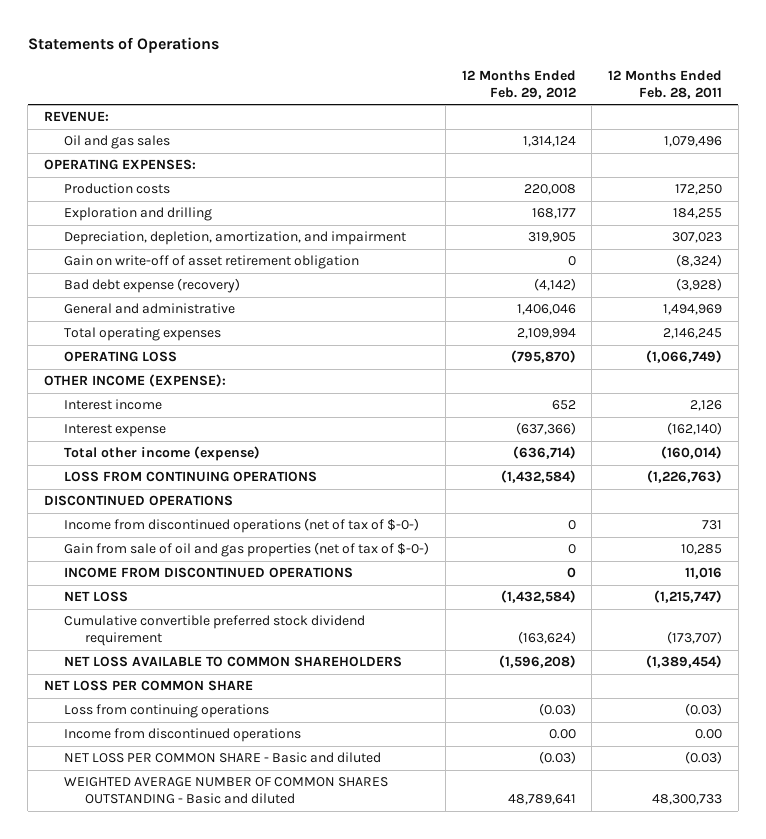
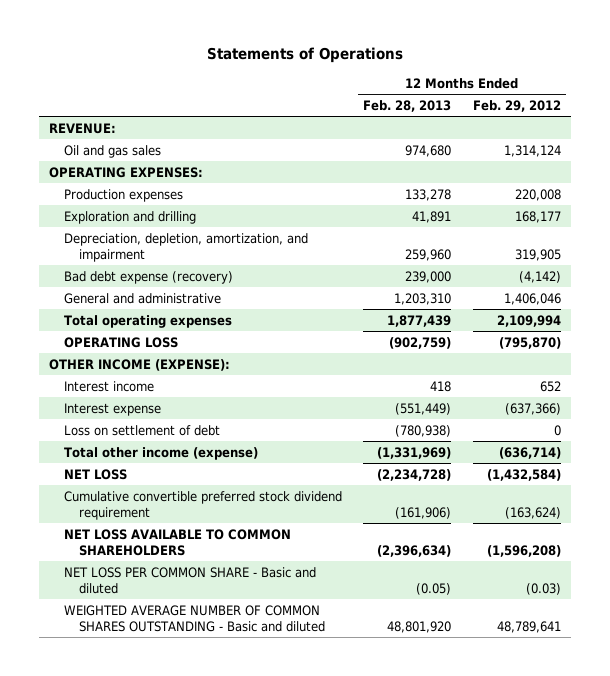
[608,69,723,99] 12 Months Ended Feb. 28, 2011 -> none
none -> [363,99,452,112] Feb. 28, 2013
[64,183,171,195] Production costs -> [64,188,184,202] Production expenses
[64,255,360,270] Gain on write-off of asset retirement obligation -> none
none -> [64,424,221,436] Loss on settlement of debt
[64,471,318,483] LOSS FROM CONTINUING OPERATIONS -> none
[43,495,233,507] DISCONTINUED OPERATIONS -> none
[64,518,420,534] Income from discontinued operations (net of tax of $-0-) -> none
[64,542,430,558] Gain from sale of oil and gas properties (net of tax of $-0-) -> none
[64,567,354,579] INCOME FROM DISCONTINUED OPERATIONS -> none
[43,680,253,692] NET LOSS PER COMMON SHARE -> none
[64,704,270,719] Loss from continuing operations -> none
[64,728,302,743] Income from discontinued operations -> none

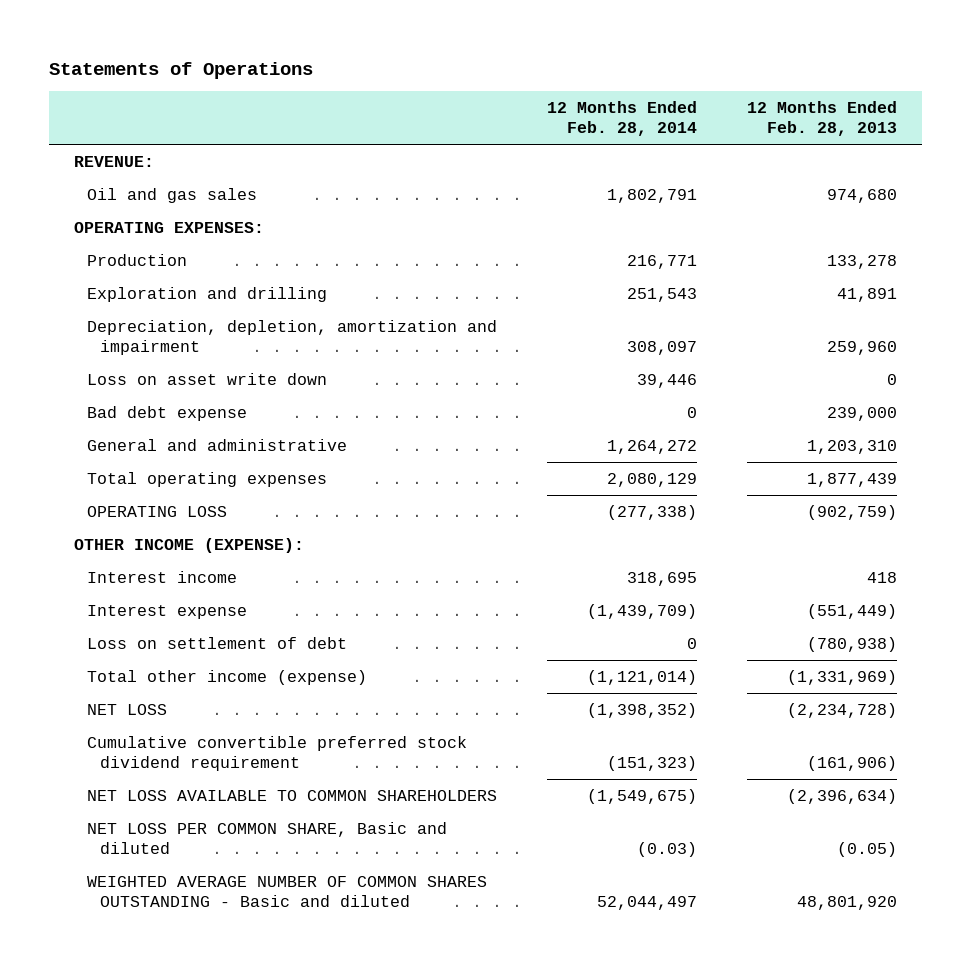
[472,99,561,112] Feb. 29, 2012 -> none
none -> [547,101,698,137] 12 Months Ended Feb. 28, 2014
[64,188,184,202] Production expenses -> [86,253,187,266] Production
[64,232,309,262] Depreciation, depletion, amortization, and impairment -> [86,319,497,355] Depreciation, depletion, amortization and impairment
none -> [86,372,327,385] Loss on asset write down
[64,270,234,284] Bad debt expense (recovery) -> [86,405,247,421] Bad debt expense
[64,566,317,594] NET LOSS PER COMMON SHARE - Basic and diluted -> [86,821,447,854] NET LOSS PER COMMON SHARE, Basic and diluted

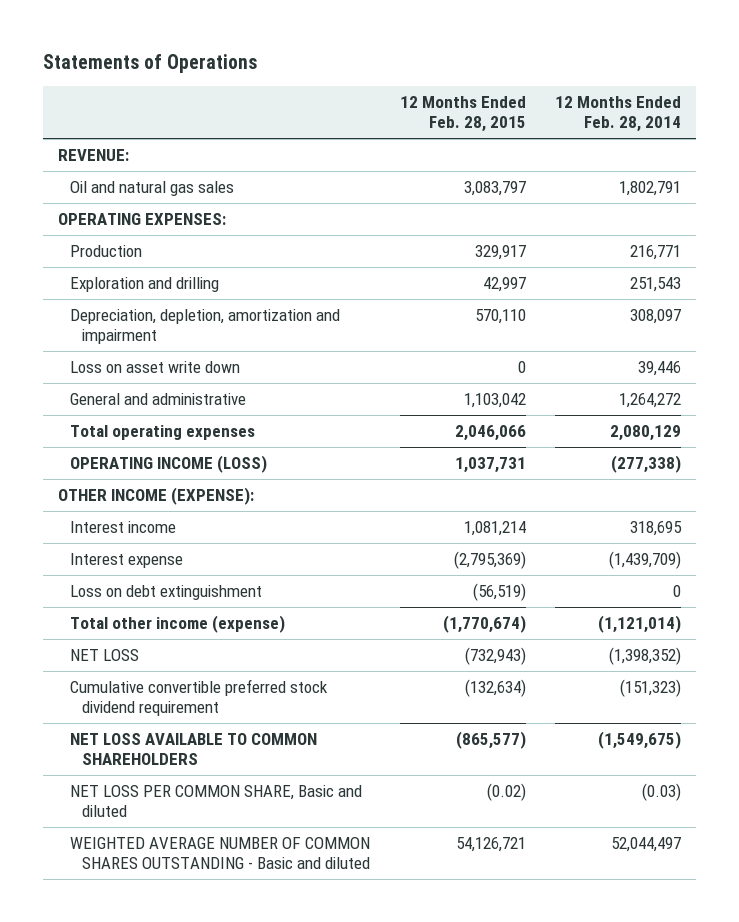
[747,101,898,137] 12 Months Ended Feb. 28, 2013 -> none
none -> [399,96,526,133] 12 Months Ended Feb. 28, 2015
[86,187,257,203] Oil and gas sales -> [69,181,234,197] Oil and natural gas sales
[86,405,247,421] Bad debt expense -> none
[86,505,227,517] OPERATING LOSS -> [69,455,267,474] OPERATING INCOME (LOSS)
[86,636,347,649] Loss on settlement of debt -> [69,585,262,601] Loss on debt extinguishment

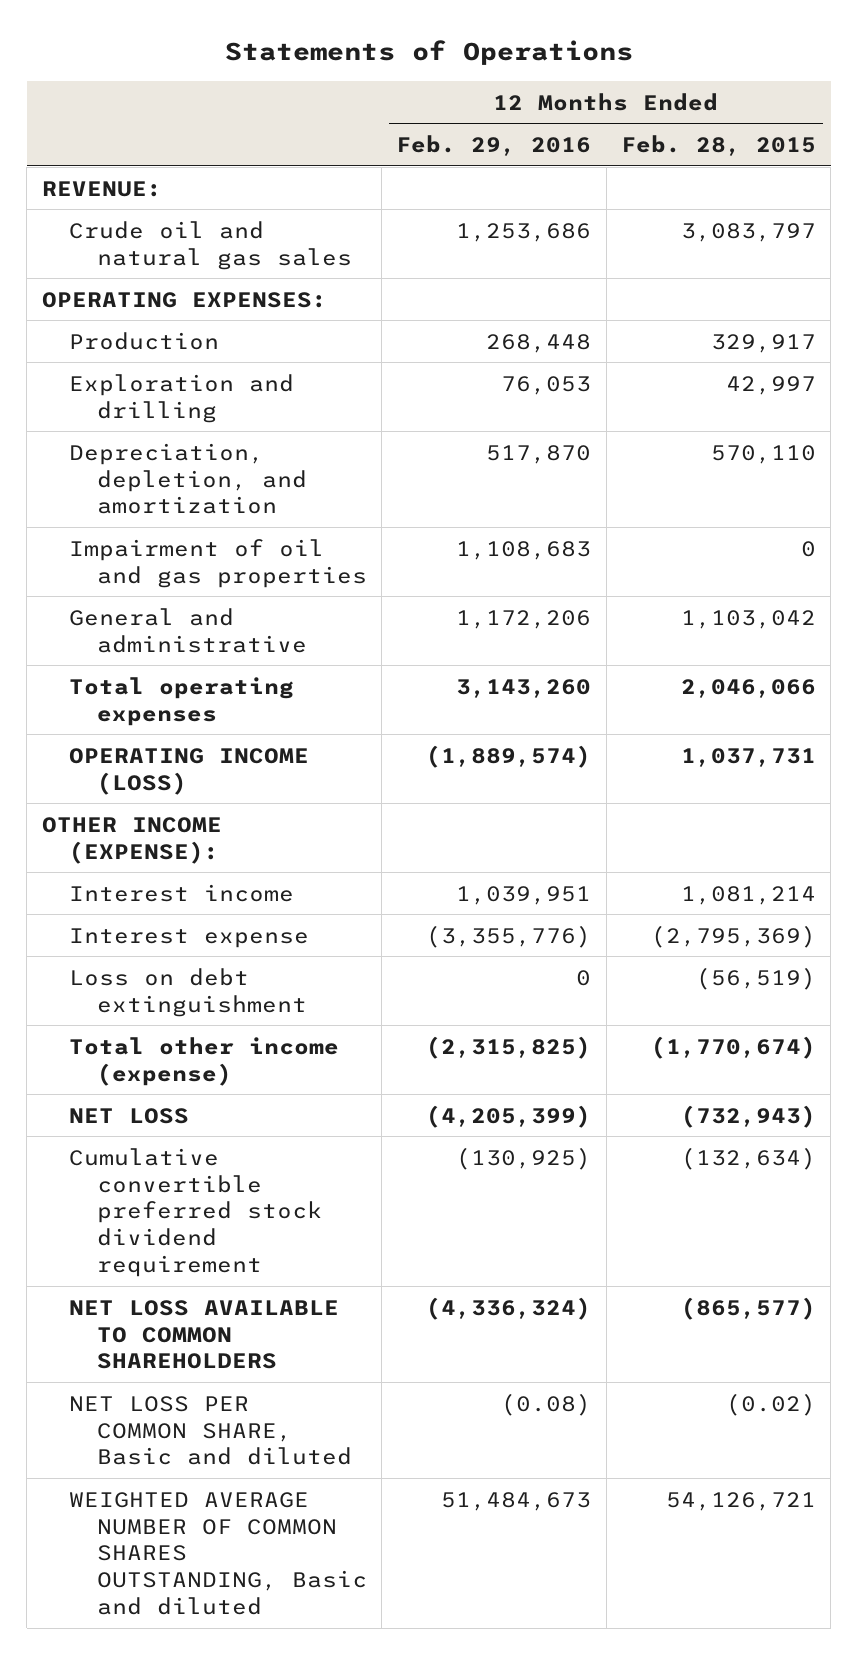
[555,96,682,133] 12 Months Ended Feb. 28, 2014 -> none
none -> [396,135,592,157] Feb. 29, 2016
[69,181,234,197] Oil and natural gas sales -> [69,220,352,270] Crude oil and natural gas sales
[69,361,240,374] Loss on asset write down -> none
[69,309,340,344] Depreciation, depletion, amortization and impairment -> [69,442,307,515] Depreciation, depletion, and amortization
none -> [69,538,367,588] Impairment of oil and gas properties
[69,837,370,869] WEIGHTED AVERAGE NUMBER OF COMMON SHARES OUTSTANDING - Basic and diluted -> [69,1491,367,1616] WEIGHTED AVERAGE NUMBER OF COMMON SHARES OUTSTANDING, Basic and diluted

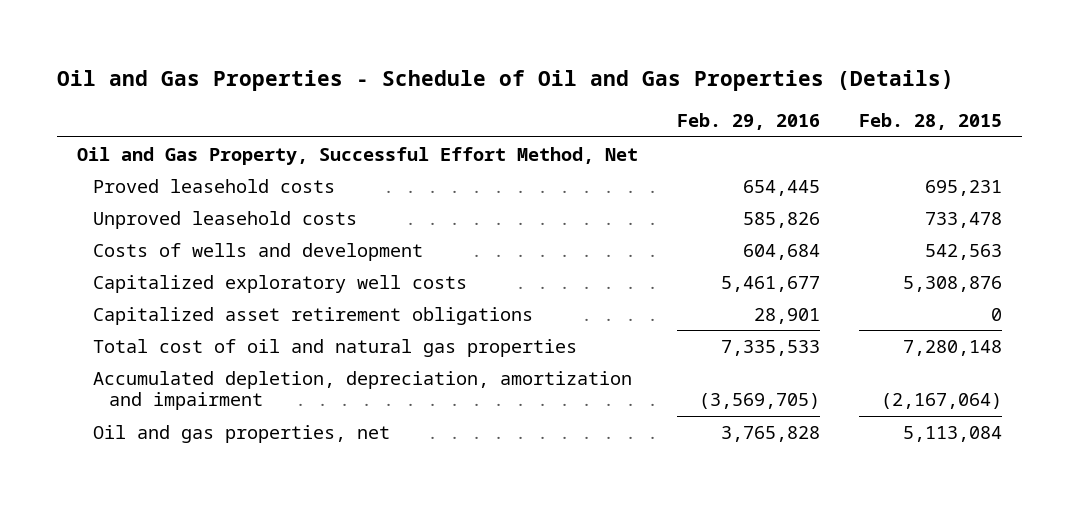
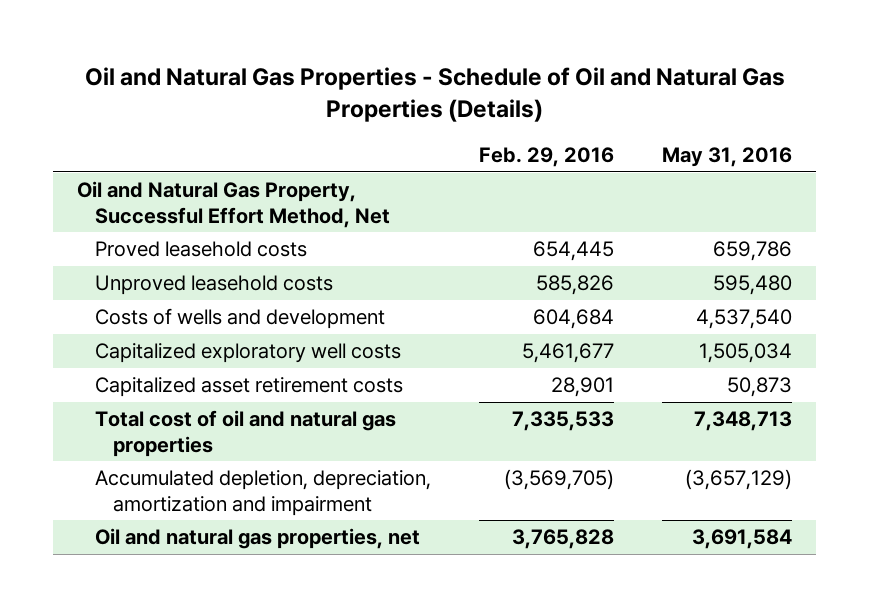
[57,70,955,92] Oil and Gas Properties - Schedule of Oil and Gas Properties (Details) -> [84,67,785,123] Oil and Natural Gas Properties - Schedule of Oil and Natural Gas Properties (Details)
[859,113,1003,131] Feb. 28, 2015 -> none
none -> [662,147,793,168] May 31, 2016
[77,146,639,165] Oil and Gas Property, Successful Effort Method, Net -> [77,181,391,228] Oil and Natural Gas Property, Successful Effort Method, Net
[92,306,533,325] Capitalized asset retirement obligations -> [95,377,404,398] Capitalized asset retirement costs
[92,424,390,443] Oil and gas properties, net -> [95,528,421,550] Oil and natural gas properties, net

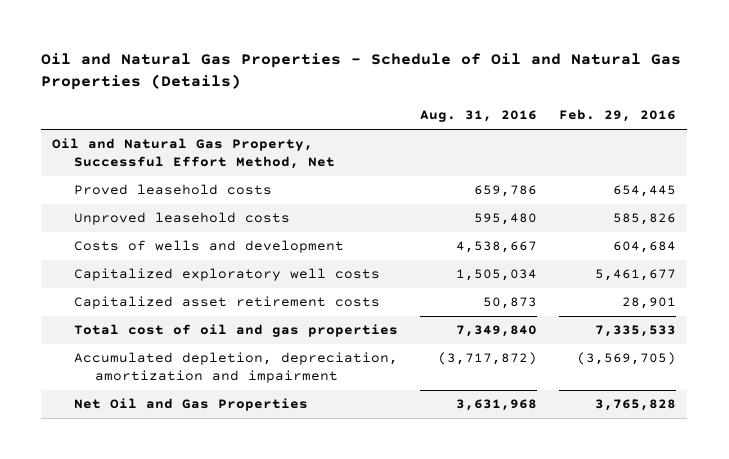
[662,147,793,168] May 31, 2016 -> none
none -> [419,110,537,123] Aug. 31, 2016
[95,410,397,457] Total cost of oil and natural gas properties -> [73,324,398,338] Total cost of oil and gas properties
[95,528,421,550] Oil and natural gas properties, net -> [73,398,308,412] Net Oil and Gas Properties

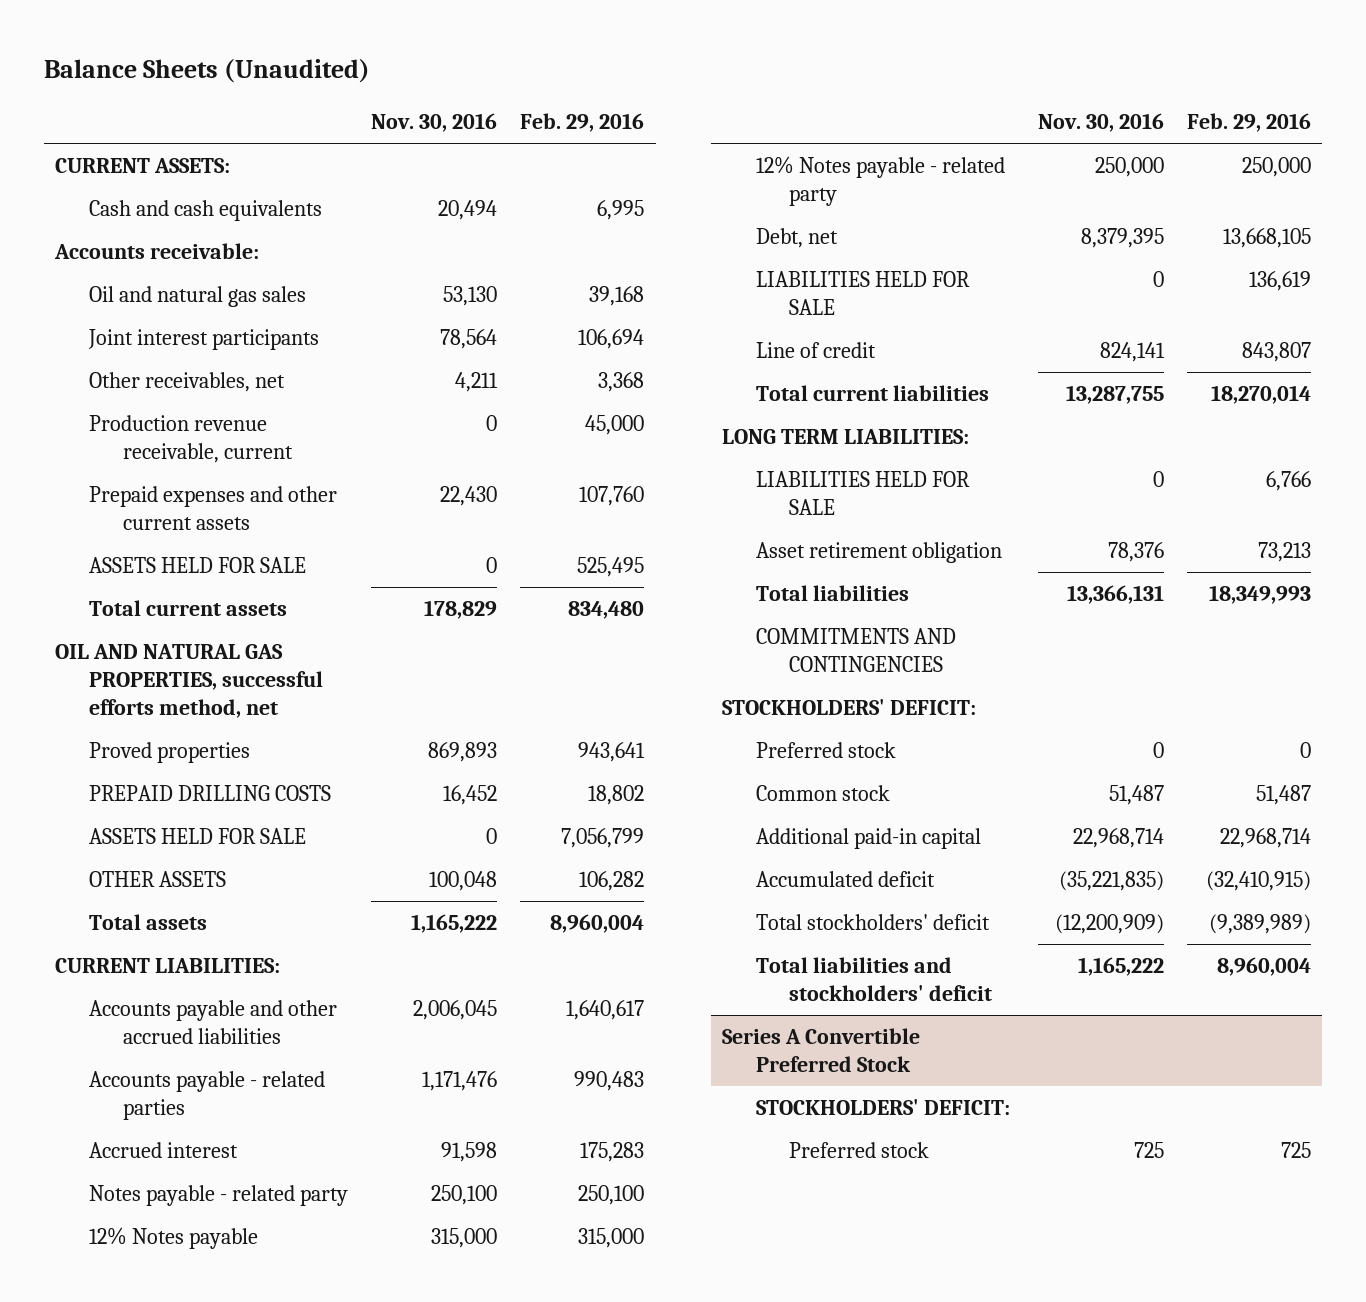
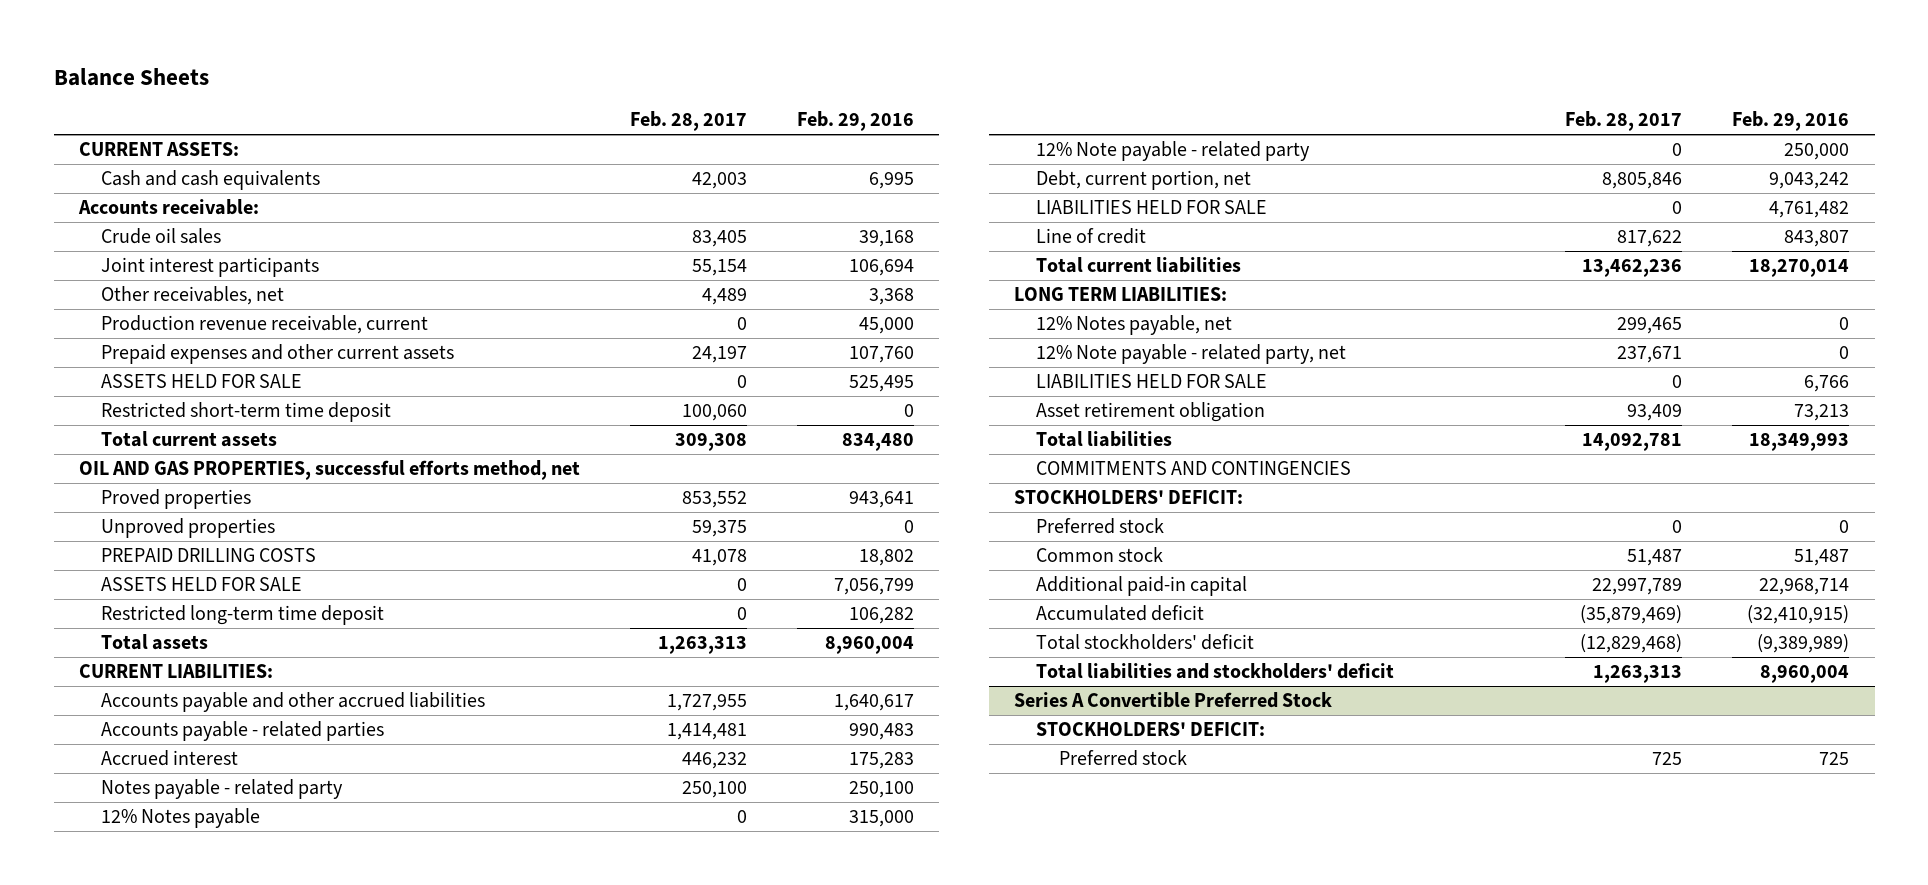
[43,59,370,84] Balance Sheets (Unaudited) -> [53,67,209,86] Balance Sheets
[371,113,498,133] Nov. 30, 2016 -> none
none -> [629,111,747,132] Feb. 28, 2017
[89,286,307,308] Oil and natural gas sales -> [100,228,221,245] Crude oil sales
none -> [100,402,391,423] Restricted short-term time deposit
[55,644,324,719] OIL AND NATURAL GAS PROPERTIES, successful efforts method, net -> [78,460,580,481] OIL AND GAS PROPERTIES, successful efforts method, net
none -> [100,518,275,539] Unproved properties
[89,871,227,888] OTHER ASSETS -> [100,605,384,626] Restricted long-term time deposit
[755,156,1005,207] 12% Notes payable - related party -> [1036,141,1311,162] 12% Note payable - related party
[755,228,838,249] Debt, net -> [1036,170,1252,191] Debt, current portion, net
[1222,228,1311,249] 13,668,105 -> [1769,172,1850,190] 9,043,242
[1248,271,1311,292] 136,619 -> [1769,201,1850,219] 4,761,482
none -> [1036,315,1233,336] 12% Notes payable, net
none -> [1036,344,1347,365] 12% Note payable - related party, net

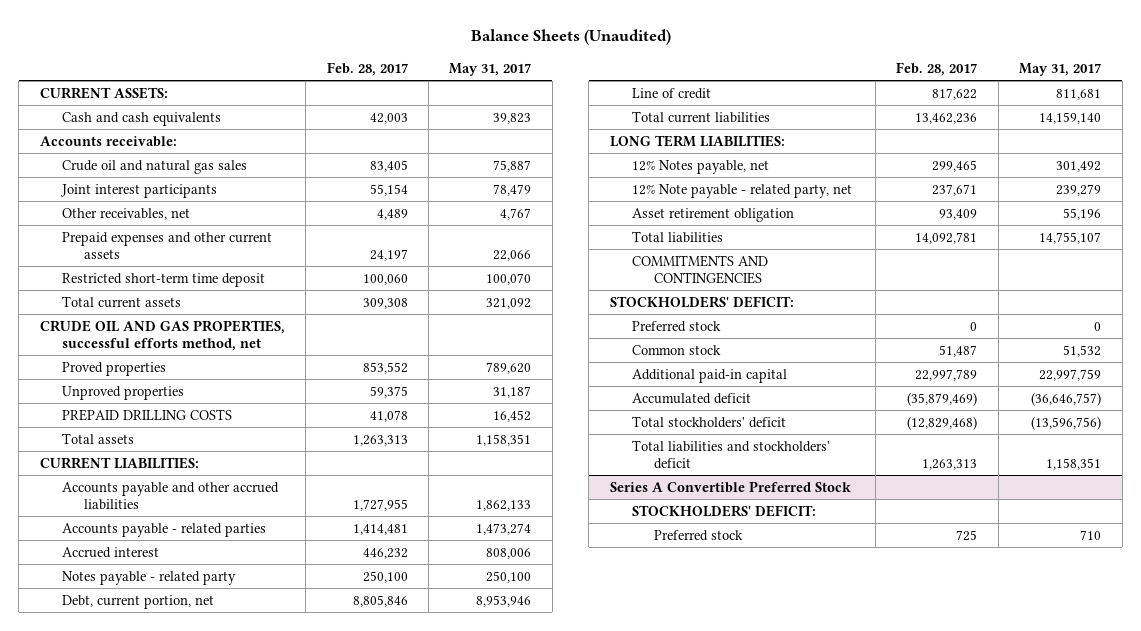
[53,67,209,86] Balance Sheets -> [470,29,671,46] Balance Sheets (Unaudited)
[796,111,914,132] Feb. 29, 2016 -> none
none -> [449,62,532,76] May 31, 2017
[100,228,221,245] Crude oil sales -> [61,159,247,174] Crude oil and natural gas sales
[100,315,428,335] Production revenue receivable, current -> none
[100,374,302,389] ASSETS HELD FOR SALE -> none
[78,460,580,481] OIL AND GAS PROPERTIES, successful efforts method, net -> [39,319,285,351] CRUDE OIL AND GAS PROPERTIES, successful efforts method, net
[100,577,302,592] ASSETS HELD FOR SALE -> none
[100,605,384,626] Restricted long-term time deposit -> none
[100,808,260,829] 12% Notes payable -> none
[1036,141,1311,162] 12% Note payable - related party -> none
[1036,200,1268,215] LIABILITIES HELD FOR SALE -> none
[1036,374,1268,389] LIABILITIES HELD FOR SALE -> none

